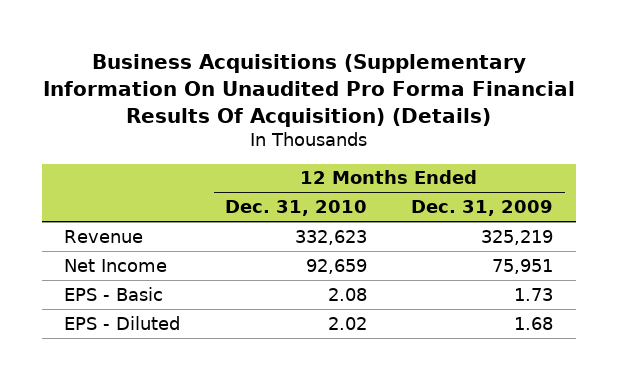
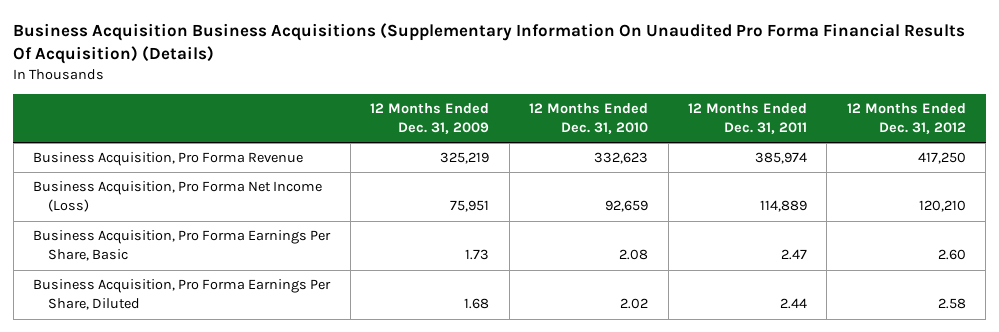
[42,53,575,127] Business Acquisitions (Supplementary Information On Unaudited Pro Forma Financial Results Of Acquisition) (Details) -> [13,23,966,64] Business Acquisition Business Acquisitions (Supplementary Information On Unaudited Pro Forma Financial Results Of Acquisition) (Details)
none -> [688,102,808,135] 12 Months Ended Dec. 31, 2011
none -> [846,102,966,135] 12 Months Ended Dec. 31, 2012
[64,229,144,243] Revenue -> [33,152,304,167] Business Acquisition, Pro Forma Revenue
[64,258,168,272] Net Income -> [33,181,323,213] Business Acquisition, Pro Forma Net Income (Loss)
[64,286,164,301] EPS - Basic -> [33,230,332,262] Business Acquisition, Pro Forma Earnings Per Share, Basic
[64,315,181,330] EPS - Diluted -> [33,279,332,311] Business Acquisition, Pro Forma Earnings Per Share, Diluted

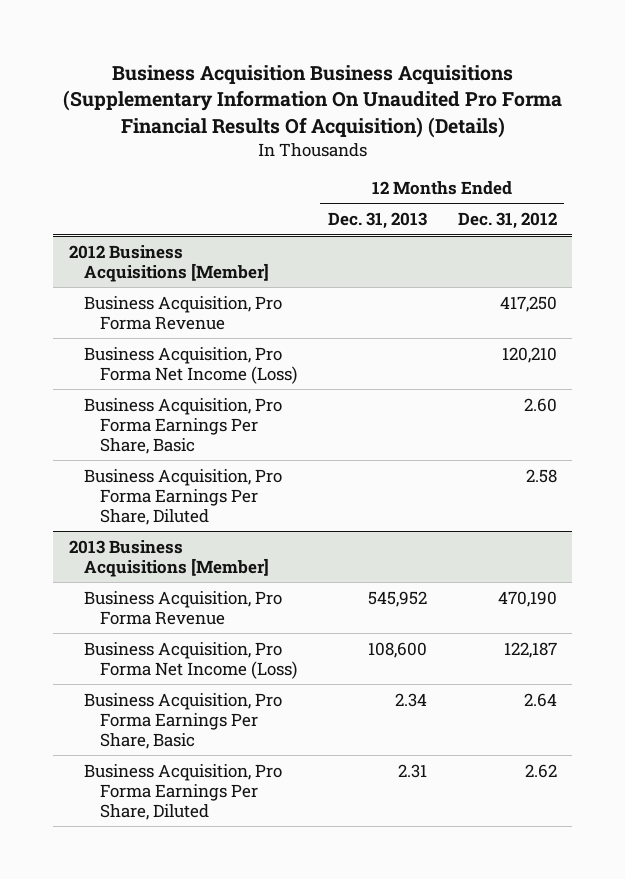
[370,102,490,135] 12 Months Ended Dec. 31, 2009 -> none
[529,102,649,135] 12 Months Ended Dec. 31, 2010 -> none
[688,102,808,135] 12 Months Ended Dec. 31, 2011 -> none
none -> [327,212,427,230] Dec. 31, 2013
none -> [68,244,270,282] 2012 Business Acquisitions [Member]
none -> [68,539,270,577] 2013 Business Acquisitions [Member]
none -> [84,590,283,625] Business Acquisition, Pro Forma Revenue
none -> [84,641,298,679] Business Acquisition, Pro Forma Net Income (Loss)
none -> [84,692,283,750] Business Acquisition, Pro Forma Earnings Per Share, Basic
none -> [84,763,283,821] Business Acquisition, Pro Forma Earnings Per Share, Diluted

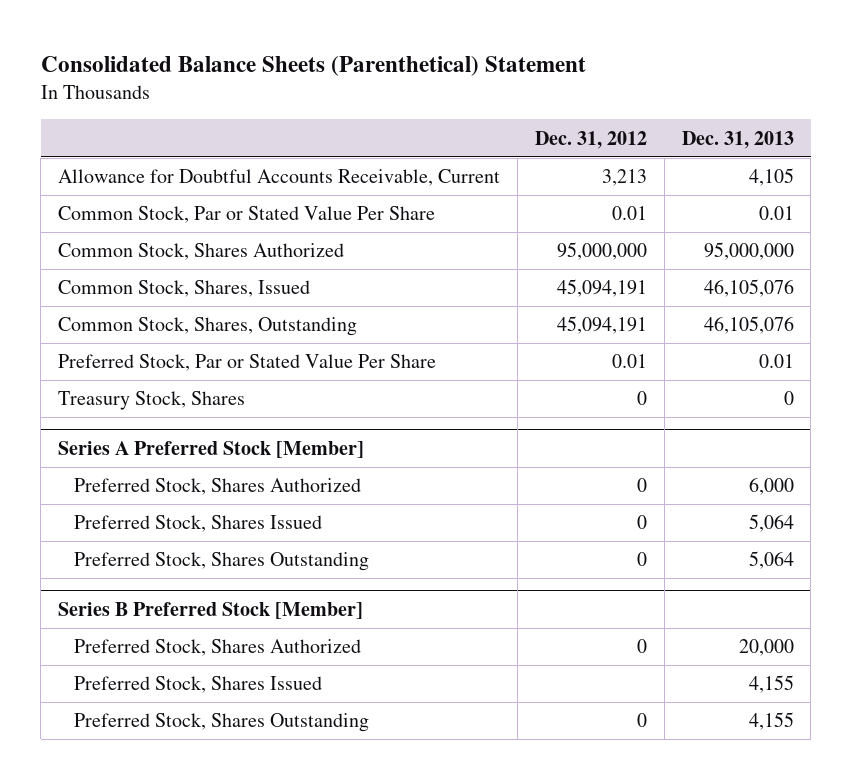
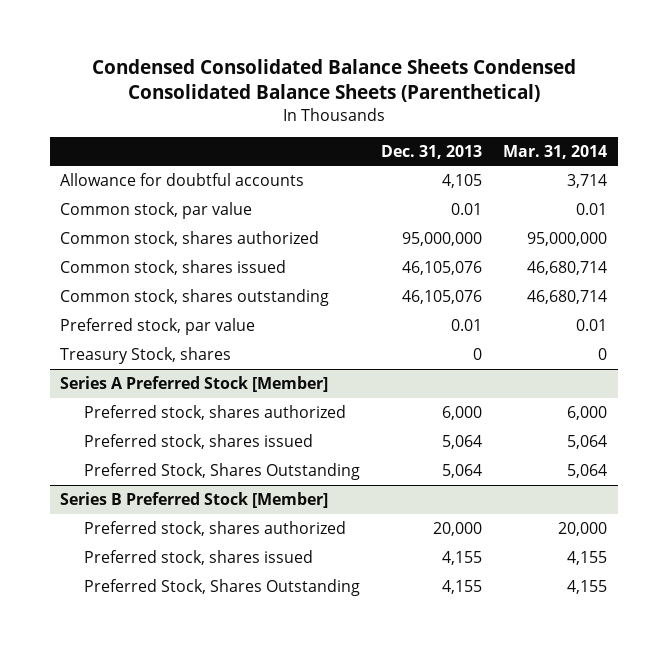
[40,55,586,76] Consolidated Balance Sheets (Parenthetical) Statement -> [91,59,576,103] Condensed Consolidated Balance Sheets Condensed Consolidated Balance Sheets (Parenthetical)
[534,130,647,149] Dec. 31, 2012 -> none
none -> [503,144,608,159] Mar. 31, 2014
[58,169,501,187] Allowance for Doubtful Accounts Receivable, Current -> [60,172,305,186] Allowance for doubtful accounts
[58,206,436,224] Common Stock, Par or Stated Value Per Share -> [60,201,253,219] Common stock, par value
[58,243,345,261] Common Stock, Shares Authorized -> [60,230,320,246] Common stock, shares authorized
[58,280,311,298] Common Stock, Shares, Issued -> [60,259,287,275] Common stock, shares issued
[58,317,358,337] Common Stock, Shares, Outstanding -> [60,288,330,306] Common stock, shares outstanding
[58,354,437,372] Preferred Stock, Par or Stated Value Per Share -> [60,317,256,335] Preferred stock, par value
[58,391,246,411] Treasury Stock, Shares -> [60,346,232,364] Treasury Stock, shares
[73,478,361,496] Preferred Stock, Shares Authorized -> [84,404,347,420] Preferred stock, shares authorized
[73,515,322,533] Preferred Stock, Shares Issued -> [84,433,314,449] Preferred stock, shares issued
[73,639,361,657] Preferred Stock, Shares Authorized -> [84,520,347,536] Preferred stock, shares authorized
[73,676,322,694] Preferred Stock, Shares Issued -> [84,549,314,565] Preferred stock, shares issued

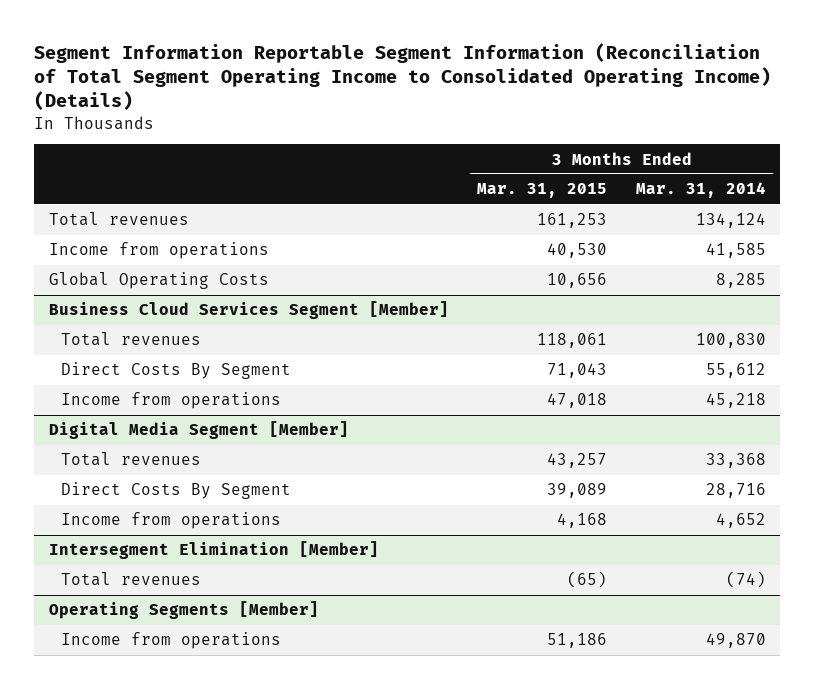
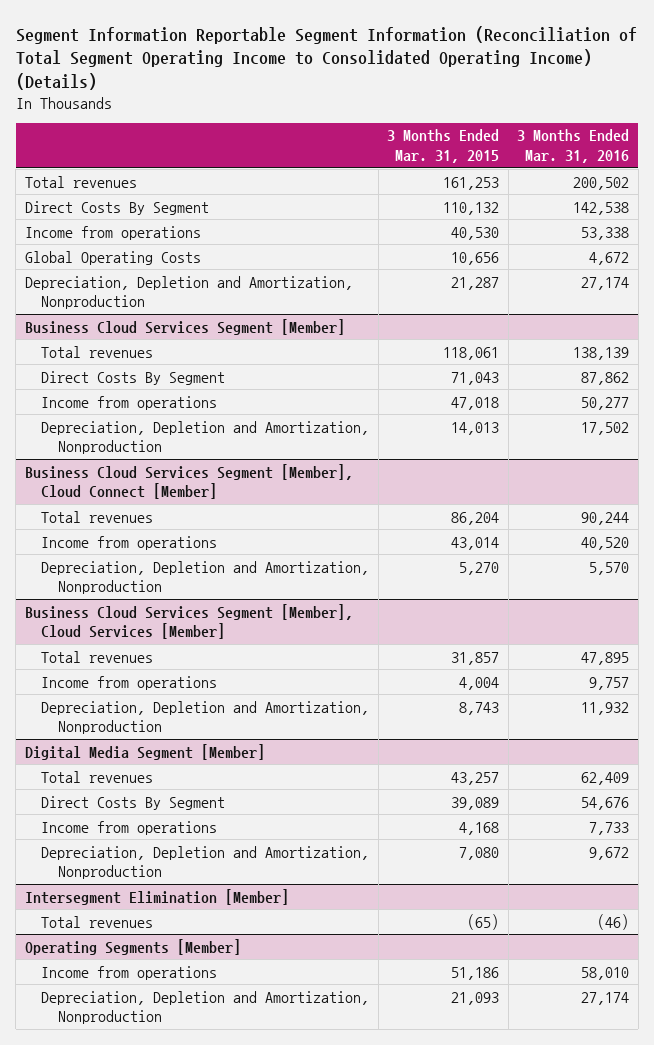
[636,182,767,199] Mar. 31, 2014 -> none
none -> [517,129,630,164] 3 Months Ended Mar. 31, 2016
none -> [24,200,209,215] Direct Costs By Segment
none -> [24,275,353,310] Depreciation, Depletion and Amortization, Nonproduction
none -> [41,420,370,455] Depreciation, Depletion and Amortization, Nonproduction
none -> [24,463,353,500] Business Cloud Services Segment [Member], Cloud Connect [Member]
none -> [41,510,154,523] Total revenues
none -> [41,535,218,550] Income from operations
none -> [41,560,370,595] Depreciation, Depletion and Amortization, Nonproduction
none -> [24,603,353,640] Business Cloud Services Segment [Member], Cloud Services [Member]
none -> [41,650,154,663] Total revenues
none -> [41,675,218,690] Income from operations
none -> [41,700,370,735] Depreciation, Depletion and Amortization, Nonproduction
none -> [41,845,370,880] Depreciation, Depletion and Amortization, Nonproduction
none -> [41,990,370,1025] Depreciation, Depletion and Amortization, Nonproduction

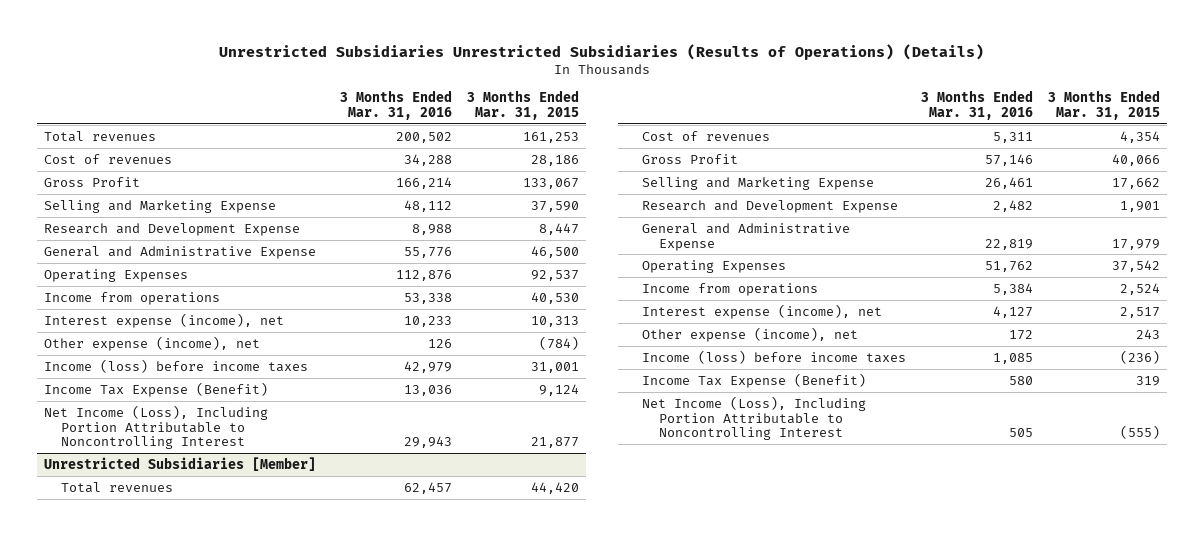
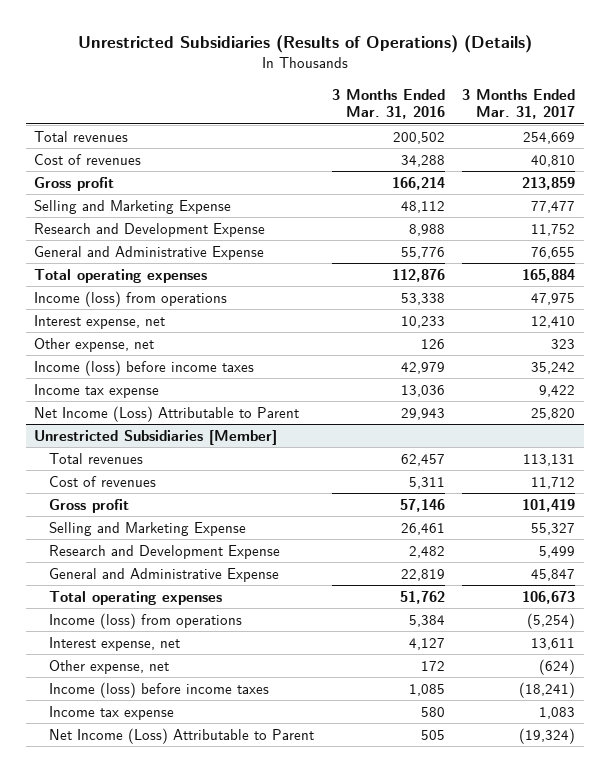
[219,43,985,60] Unrestricted Subsidiaries Unrestricted Subsidiaries (Results of Operations) (Details) -> [77,35,532,54] Unrestricted Subsidiaries (Results of Operations) (Details)
[466,90,579,121] 3 Months Ended Mar. 31, 2015 -> none
none -> [462,88,576,120] 3 Months Ended Mar. 31, 2017
[44,176,141,187] Gross Profit -> [34,176,115,191] Gross profit
[44,268,189,282] Operating Expenses -> [34,268,208,283] Total operating expenses
[44,291,221,305] Income from operations -> [34,290,228,307] Income (loss) from operations
[44,312,285,328] Interest expense (income), net -> [34,314,166,329] Interest expense, net
[44,335,261,351] Other expense (income), net -> [34,337,155,352] Other expense, net
[44,381,269,397] Income Tax Expense (Benefit) -> [34,383,160,398] Income tax expense
[44,404,269,450] Net Income (Loss), Including Portion Attributable to Noncontrolling Interest -> [34,405,300,422] Net Income (Loss) Attributable to Parent
[642,153,739,164] Gross Profit -> [49,498,130,513] Gross profit
[642,259,787,273] Operating Expenses -> [49,590,223,605] Total operating expenses
[642,282,819,296] Income from operations -> [49,612,243,629] Income (loss) from operations
[642,303,883,319] Interest expense (income), net -> [49,636,181,651] Interest expense, net
[642,326,859,342] Other expense (income), net -> [49,659,170,674] Other expense, net
[642,372,867,388] Income Tax Expense (Benefit) -> [49,705,175,720] Income tax expense
[642,395,867,441] Net Income (Loss), Including Portion Attributable to Noncontrolling Interest -> [49,727,315,744] Net Income (Loss) Attributable to Parent

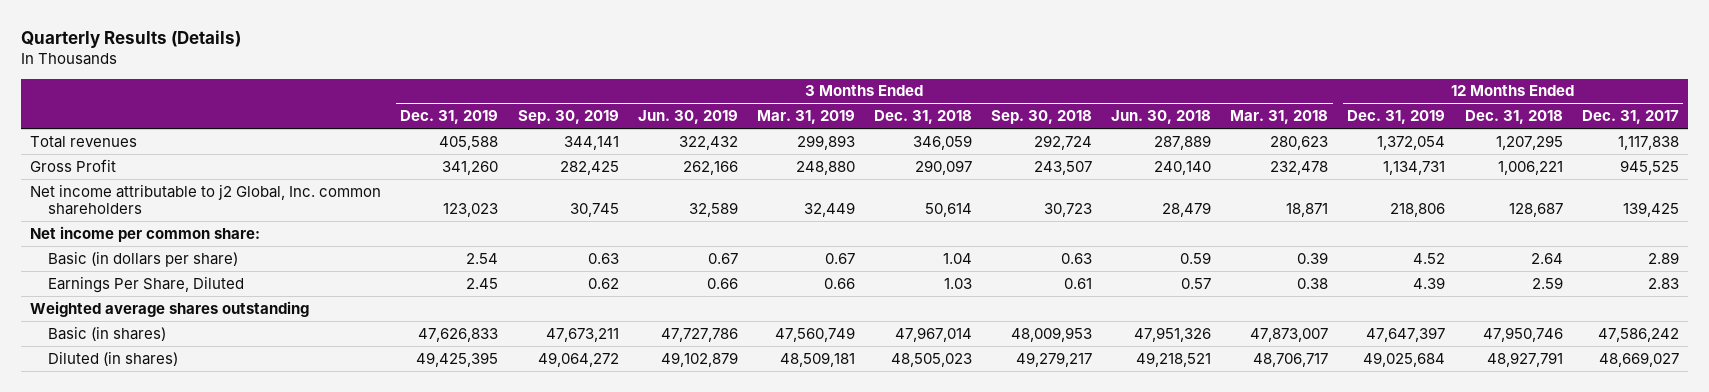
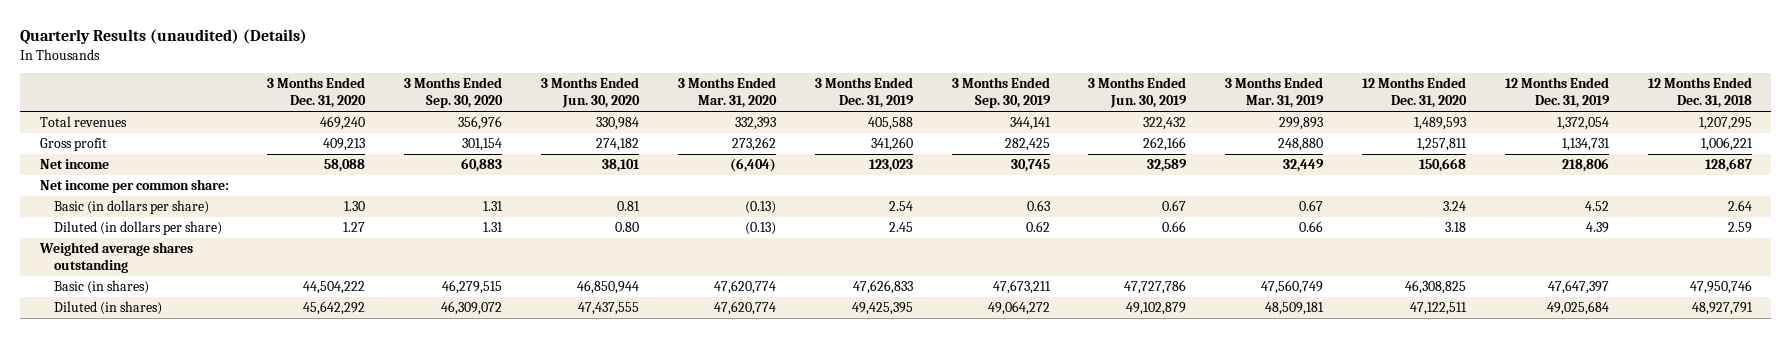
[20,29,241,48] Quarterly Results (Details) -> [20,29,308,45] Quarterly Results (unaudited) (Details)
[873,110,972,125] Dec. 31, 2018 -> none
[991,110,1093,125] Sep. 30, 2018 -> none
[1111,110,1212,125] Jun. 30, 2018 -> none
[1230,110,1329,125] Mar. 31, 2018 -> none
[1581,110,1679,125] Dec. 31, 2017 -> none
none -> [267,77,367,109] 3 Months Ended Dec. 31, 2020
none -> [404,77,504,109] 3 Months Ended Sep. 30, 2020
none -> [541,77,641,109] 3 Months Ended Jun. 30, 2020
none -> [677,77,777,109] 3 Months Ended Mar. 31, 2020
none -> [1361,77,1467,109] 12 Months Ended Dec. 31, 2020
[30,158,117,172] Gross Profit -> [39,138,107,152] Gross profit
[30,183,382,216] Net income attributable to j2 Global, Inc. common shareholders -> [39,159,109,170] Net income
[47,275,244,293] Earnings Per Share, Diluted -> [53,221,222,236] Diluted (in dollars per share)

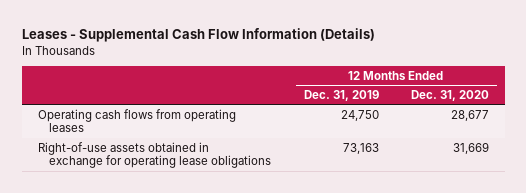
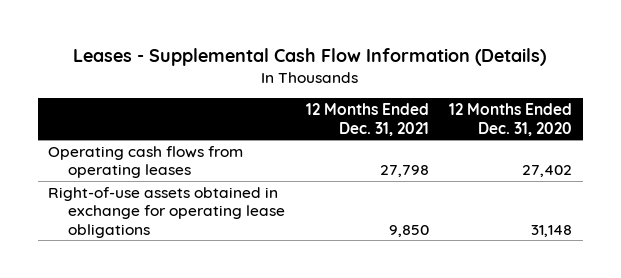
[303,89,379,101] Dec. 31, 2019 -> none
none -> [305,103,429,136] 12 Months Ended Dec. 31, 2021
[450,109,489,121] 28,677 -> [522,165,573,178] 27,402
[452,141,489,154] 31,669 -> [531,224,573,237] 31,148

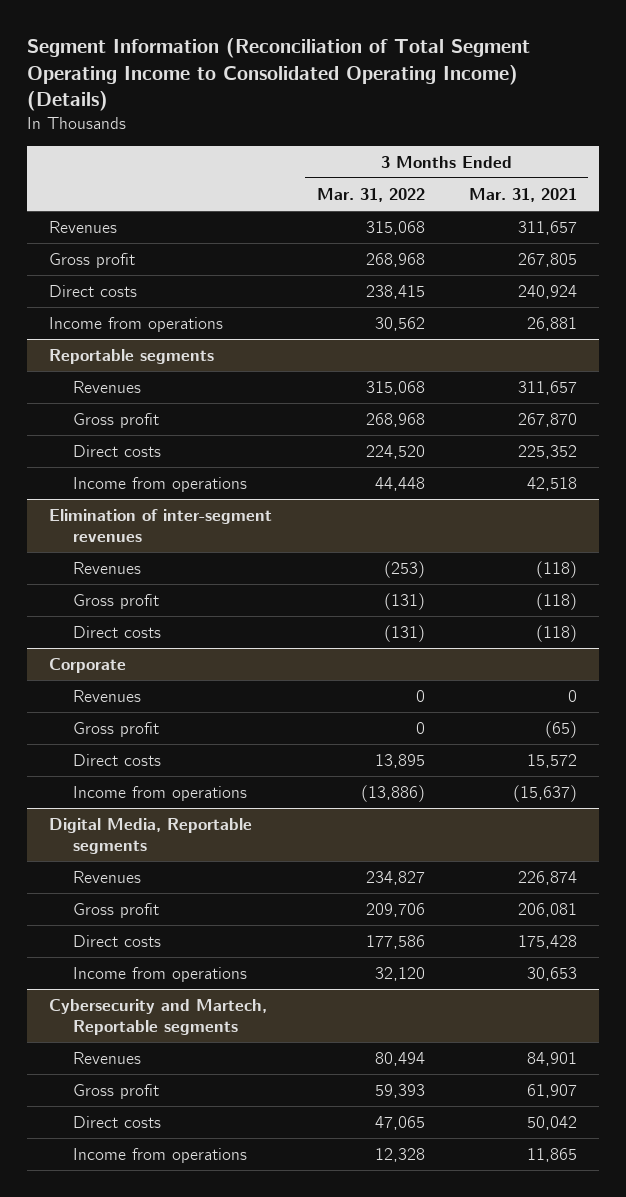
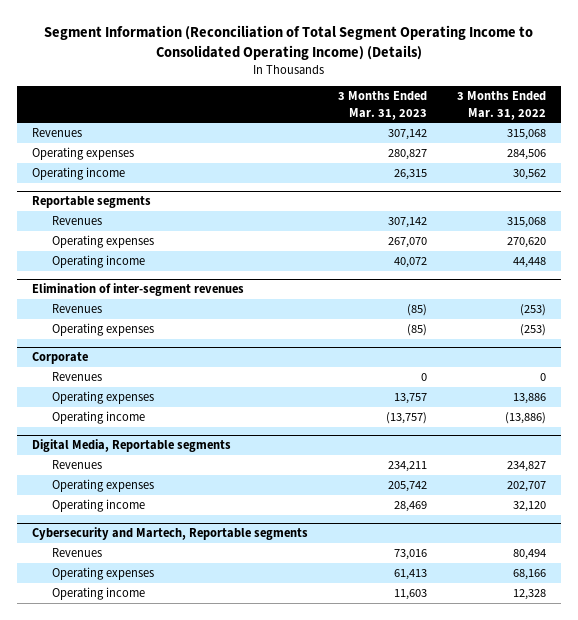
[469,187,578,202] Mar. 31, 2021 -> none
none -> [337,91,427,120] 3 Months Ended Mar. 31, 2023
[49,252,136,268] Gross profit -> none
[49,284,138,297] Direct costs -> none
none -> [32,146,135,160] Operating expenses
[49,316,224,332] Income from operations -> [32,166,126,180] Operating income
[72,412,159,428] Gross profit -> none
[72,444,161,457] Direct costs -> none
none -> [51,234,154,248] Operating expenses
[72,476,247,492] Income from operations -> [51,254,145,268] Operating income
[72,593,159,609] Gross profit -> none
[72,625,161,638] Direct costs -> none
none -> [51,322,154,336] Operating expenses
[72,721,159,737] Gross profit -> none
[72,753,161,766] Direct costs -> none
none -> [51,390,154,404] Operating expenses
[72,785,247,801] Income from operations -> [51,410,145,424] Operating income
[72,902,159,918] Gross profit -> none
[72,934,161,947] Direct costs -> none
none -> [51,478,154,492] Operating expenses
[72,966,247,982] Income from operations -> [51,498,145,512] Operating income
[72,1083,159,1099] Gross profit -> none
[72,1115,161,1128] Direct costs -> none
none -> [51,566,154,580] Operating expenses
[72,1147,247,1163] Income from operations -> [51,586,145,600] Operating income

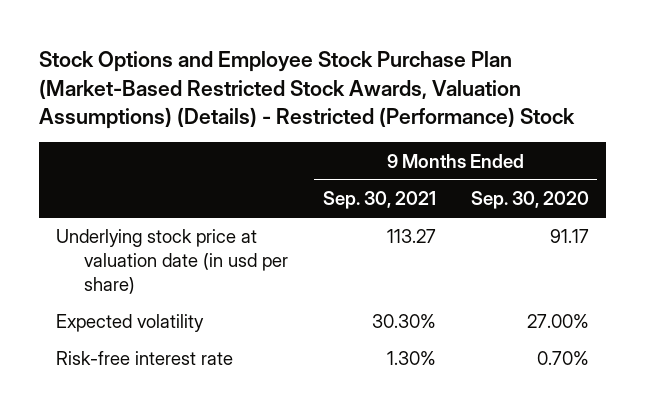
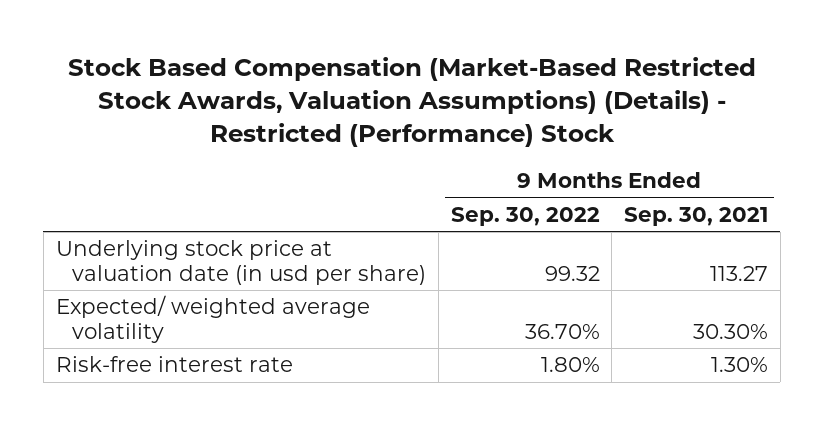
[38,51,575,130] Stock Options and Employee Stock Purchase Plan (Market-Based Restricted Stock Awards, Valuation Assumptions) (Details) - Restricted (Performance) Stock -> [67,57,756,148] Stock Based Compensation (Market-Based Restricted Stock Awards, Valuation Assumptions) (Details) - Restricted (Performance) Stock
[470,191,589,210] Sep. 30, 2020 -> none
none -> [450,206,600,226] Sep. 30, 2022
[55,314,204,333] Expected volatility -> [55,295,370,343] Expected/ weighted average volatility

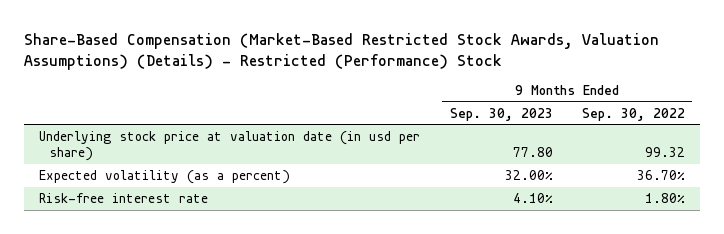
[67,57,756,148] Stock Based Compensation (Market-Based Restricted Stock Awards, Valuation Assumptions) (Details) - Restricted (Performance) Stock -> [24,32,660,70] Share-Based Compensation (Market-Based Restricted Stock Awards, Valuation Assumptions) (Details) - Restricted (Performance) Stock
[624,206,769,226] Sep. 30, 2021 -> none
none -> [449,107,553,121] Sep. 30, 2023
[55,295,370,343] Expected/ weighted average volatility -> [38,169,290,184] Expected volatility (as a percent)

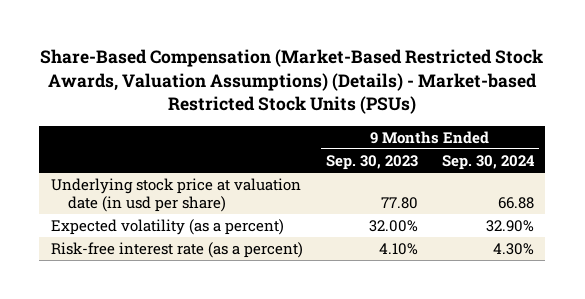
[24,32,660,70] Share-Based Compensation (Market-Based Restricted Stock Awards, Valuation Assumptions) (Details) - Restricted (Performance) Stock -> [40,49,544,115] Share-Based Compensation (Market-Based Restricted Stock Awards, Valuation Assumptions) (Details) - Market-based Restricted Stock Units (PSUs)
[582,107,686,121] Sep. 30, 2022 -> none
none -> [441,155,535,171] Sep. 30, 2024
[38,192,208,203] Risk-free interest rate -> [51,242,304,259] Risk-free interest rate (as a percent)

